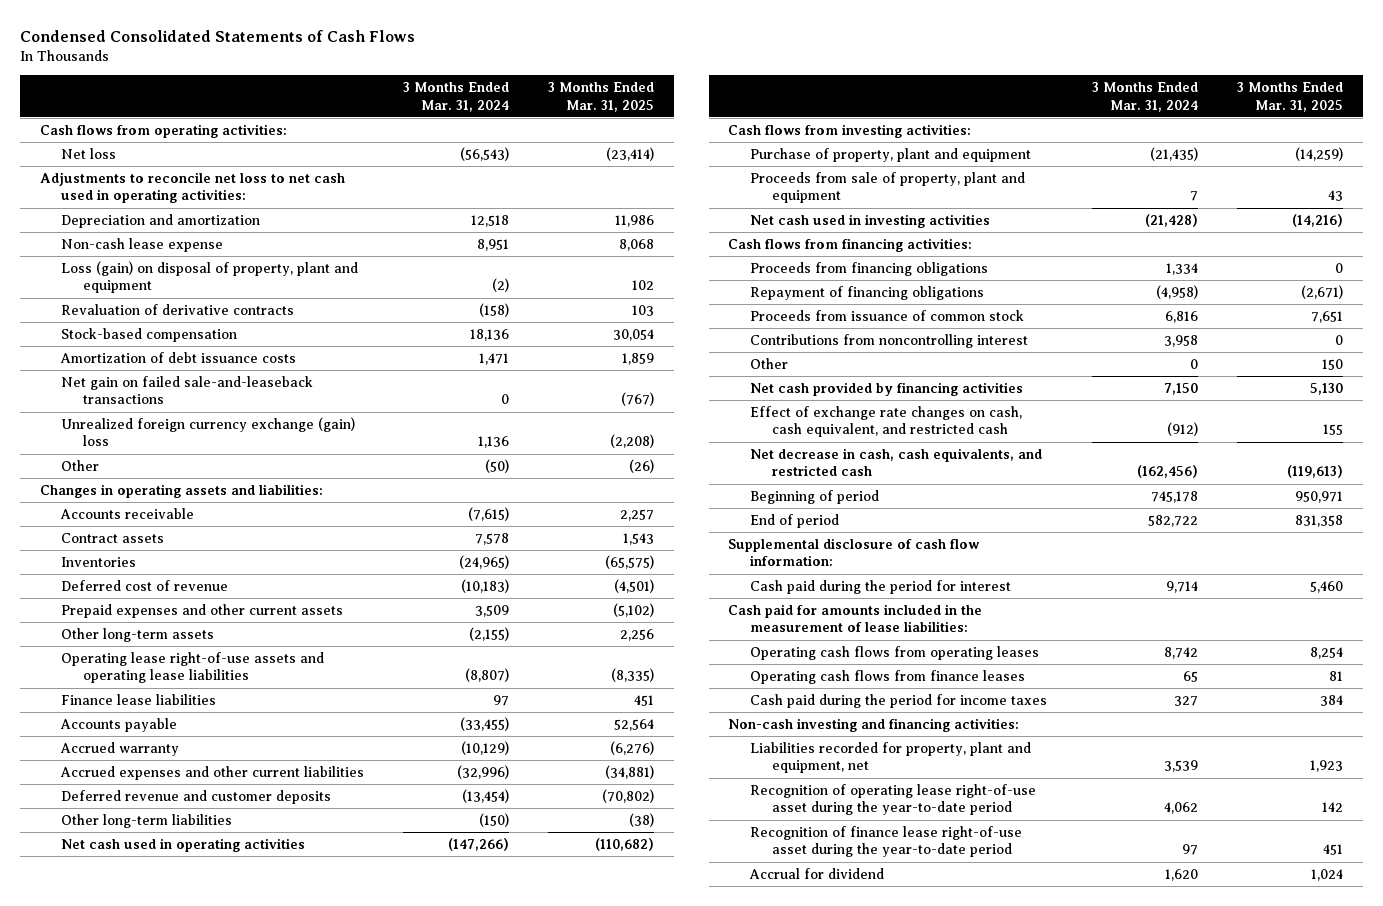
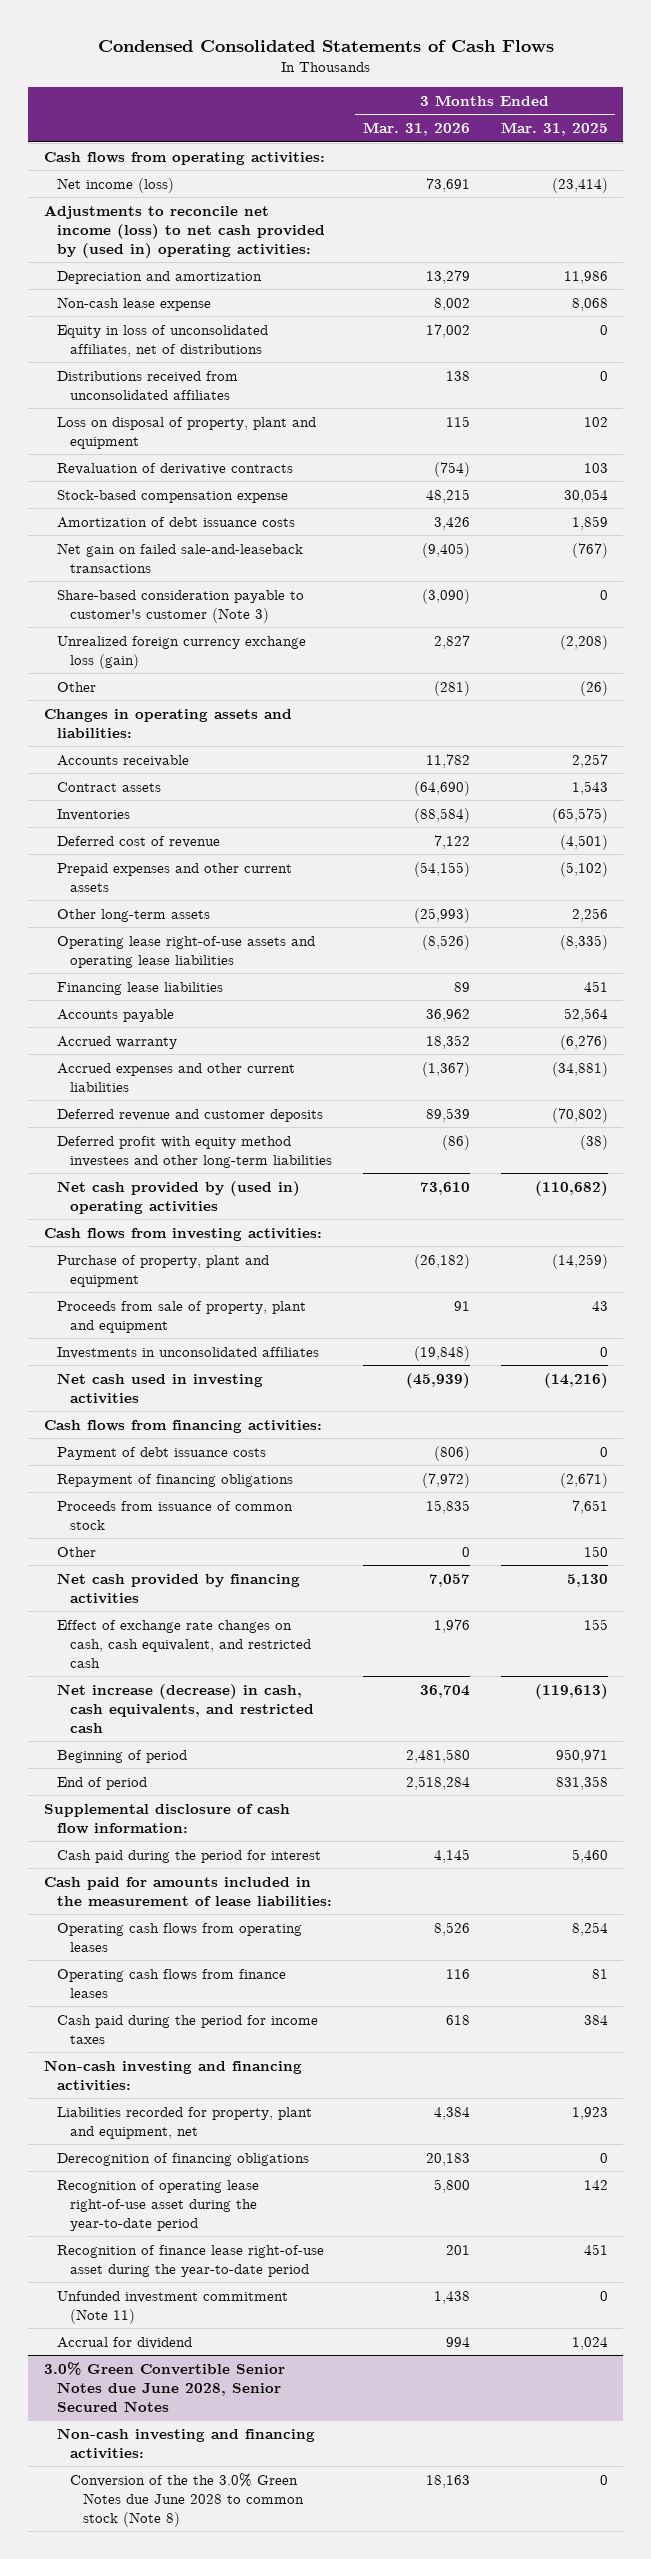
[403,82,510,112] 3 Months Ended Mar. 31, 2024 -> none
none -> [362,122,470,137] Mar. 31, 2026
[61,147,117,159] Net loss -> [56,177,174,193] Net income (loss)
[39,171,345,204] Adjustments to reconcile net loss to net cash used in operating activities: -> [43,204,325,258] Adjustments to reconcile net income (loss) to net cash provided by (used in) operating activities:
none -> [56,324,268,357] Equity in loss of unconsolidated affiliates, net of distributions
none -> [56,370,238,400] Distributions received from unconsolidated affiliates
[61,260,359,294] Loss (gain) on disposal of property, plant and equipment -> [56,416,316,449] Loss on disposal of property, plant and equipment
[61,327,238,342] Stock-based compensation -> [56,489,288,503] Stock-based compensation expense
none -> [56,589,304,623] Share-based consideration payable to customer's customer (Note 3)
[61,416,356,447] Unrealized foreign currency exchange (gain) loss -> [56,635,306,669] Unrealized foreign currency exchange loss (gain)
[61,693,217,705] Finance lease liabilities -> [56,981,223,995] Financing lease liabilities
[61,813,233,828] Other long-term liabilities -> [56,1135,332,1168] Deferred profit with equity method investees and other long-term liabilities
[61,837,306,852] Net cash used in operating activities -> [56,1180,300,1214] Net cash provided by (used in) operating activities
none -> [56,1346,319,1359] Investments in unconsolidated affiliates
[750,261,989,276] Proceeds from financing obligations -> none
none -> [56,1446,266,1460] Payment of debt issuance costs
[750,333,1029,348] Contributions from noncontrolling interest -> none
[750,447,1043,477] Net decrease in cash, cash equivalents, and restricted cash -> [56,1683,314,1733] Net increase (decrease) in cash, cash equivalents, and restricted cash
none -> [56,2152,309,2166] Derecognition of financing obligations
none -> [56,2290,288,2324] Unfunded investment commitment (Note 11)
none -> [43,2361,285,2412] 3.0% Green Convertible Senior Notes due June 2028, Senior Secured Notes
none -> [56,2427,315,2459] Non-cash investing and financing activities:
none -> [69,2472,304,2527] Conversion of the the 3.0% Green Notes due June 2028 to common stock (Note 8)

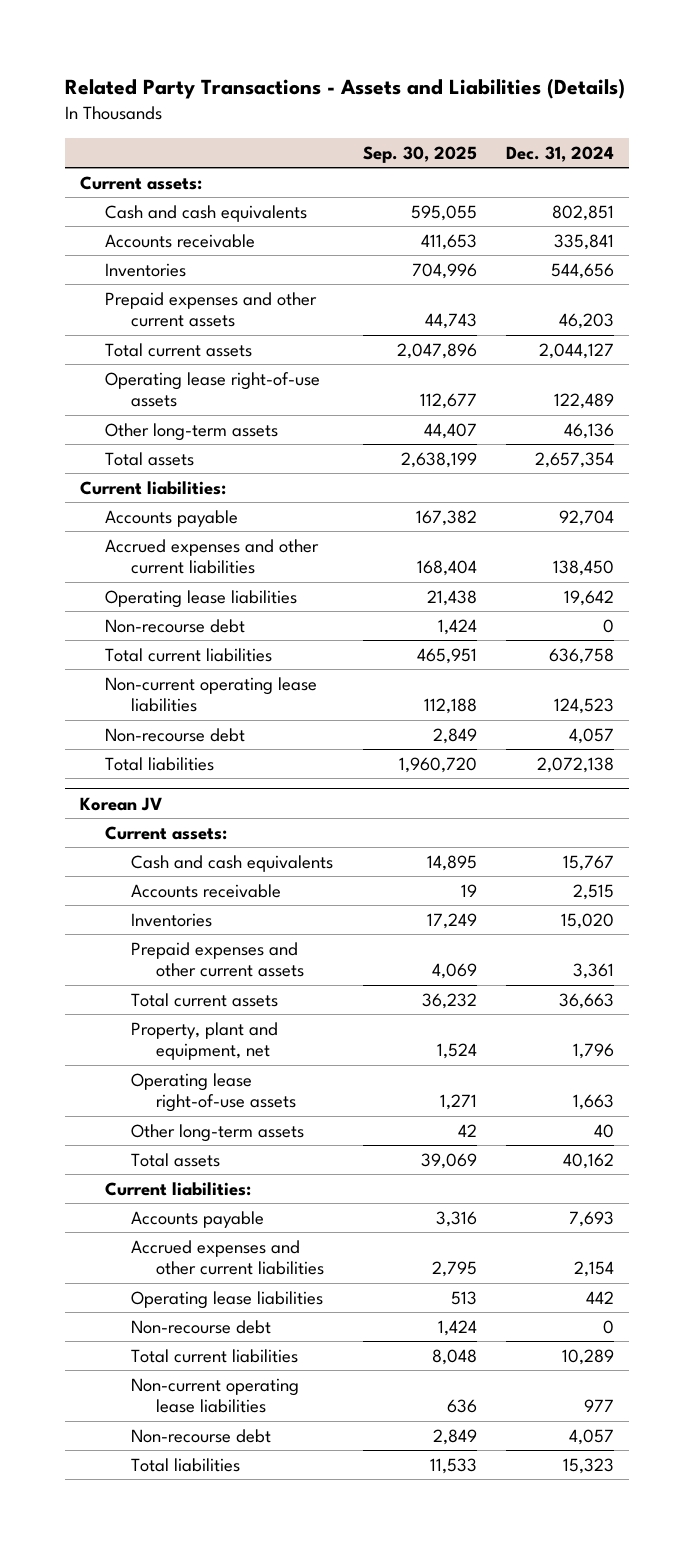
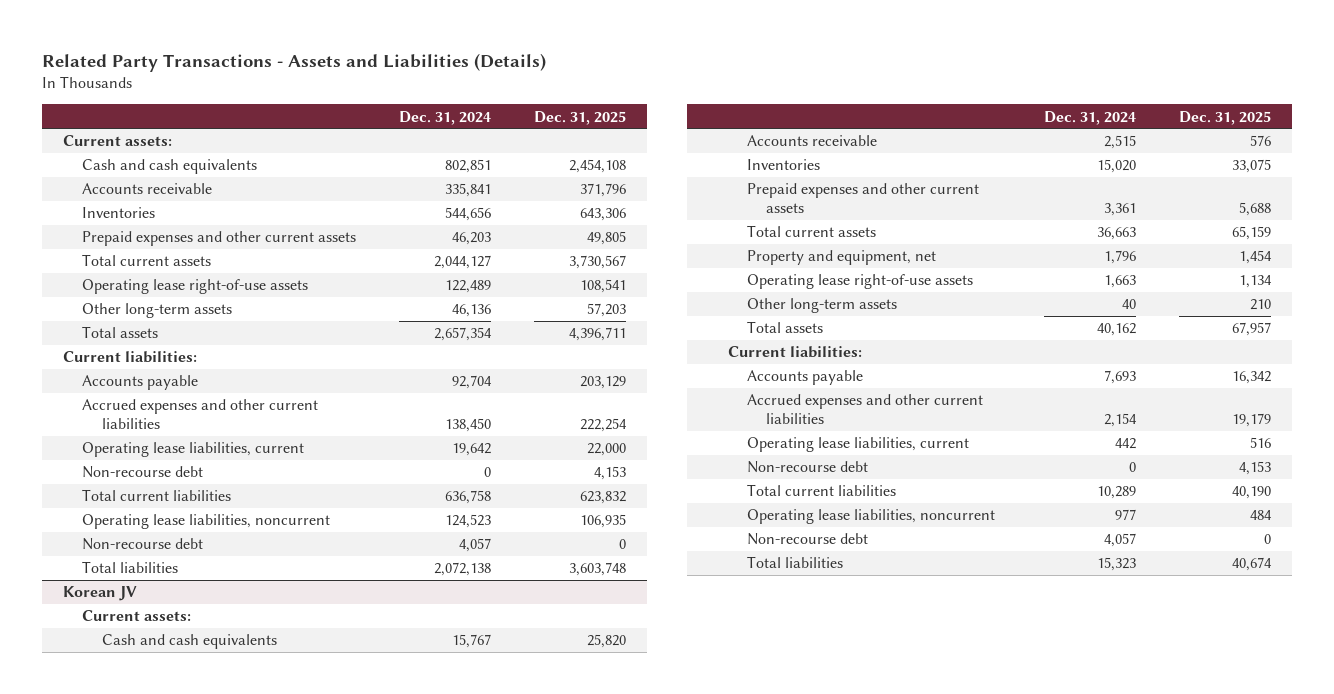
[362,145,477,163] Sep. 30, 2025 -> none
none -> [533,110,626,125] Dec. 31, 2025
[105,589,298,608] Operating lease liabilities -> [82,442,305,458] Operating lease liabilities, current
[105,676,318,713] Non-current operating lease liabilities -> [82,514,331,530] Operating lease liabilities, noncurrent
[130,1021,278,1061] Property, plant and equipment, net -> [746,250,936,266] Property and equipment, net
[130,1290,323,1309] Operating lease liabilities -> [746,437,969,453] Operating lease liabilities, current
[130,1377,299,1414] Non-current operating lease liabilities -> [746,509,995,525] Operating lease liabilities, noncurrent

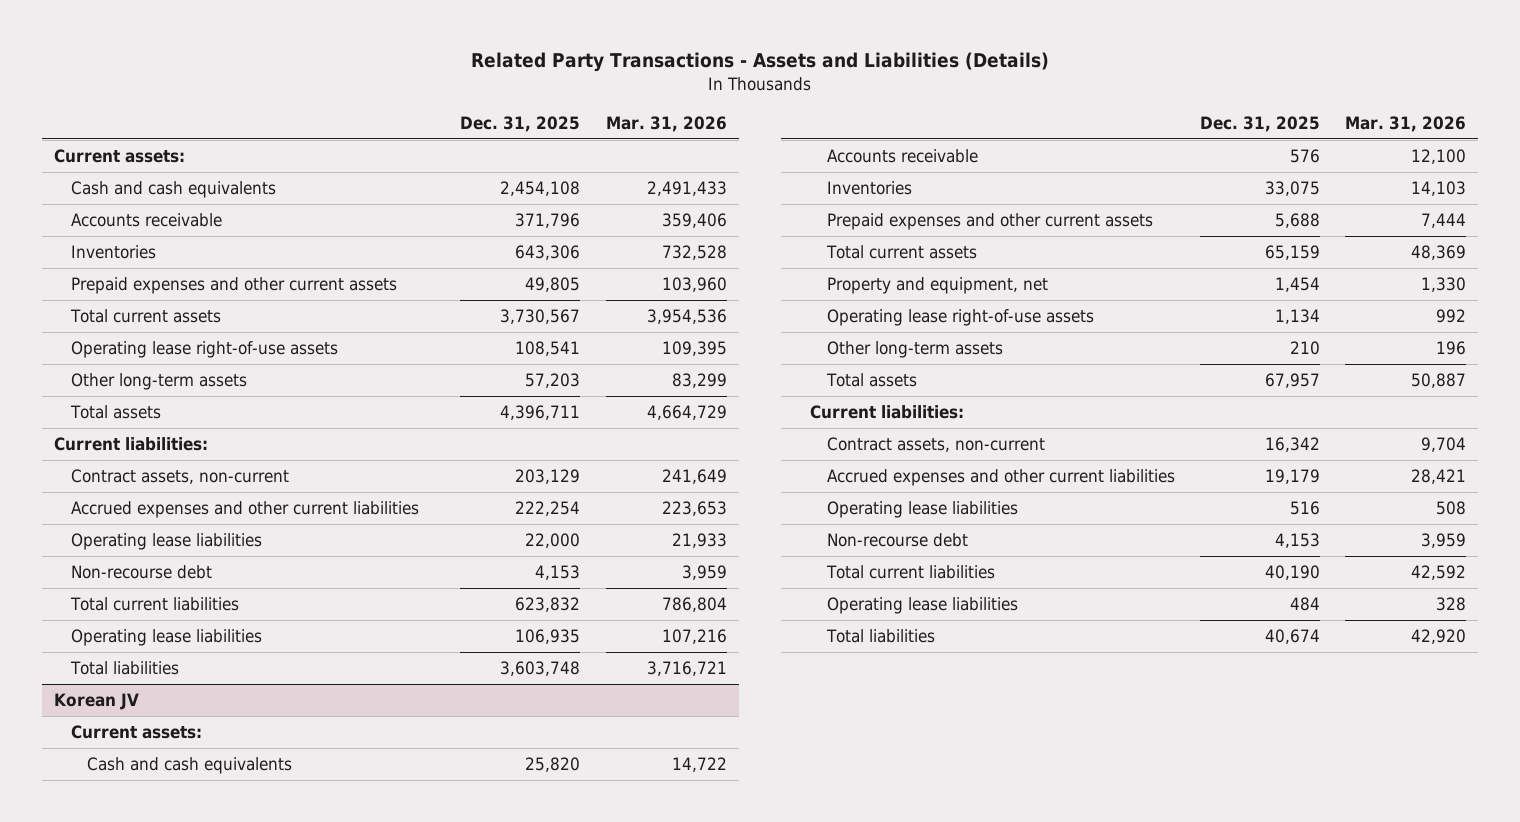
[399,110,492,125] Dec. 31, 2024 -> none
none -> [605,115,727,132] Mar. 31, 2026
[82,375,199,391] Accounts payable -> [70,469,289,485] Contract assets, non-current
[82,442,305,458] Operating lease liabilities, current -> [70,533,262,551] Operating lease liabilities
[82,538,204,551] Non-recourse debt -> none
[82,514,331,530] Operating lease liabilities, noncurrent -> [70,629,262,647] Operating lease liabilities
[746,370,863,386] Accounts payable -> [826,437,1045,453] Contract assets, non-current
[746,437,969,453] Operating lease liabilities, current -> [826,501,1018,519] Operating lease liabilities
[746,533,868,546] Non-recourse debt -> none
[746,509,995,525] Operating lease liabilities, noncurrent -> [826,597,1018,615] Operating lease liabilities

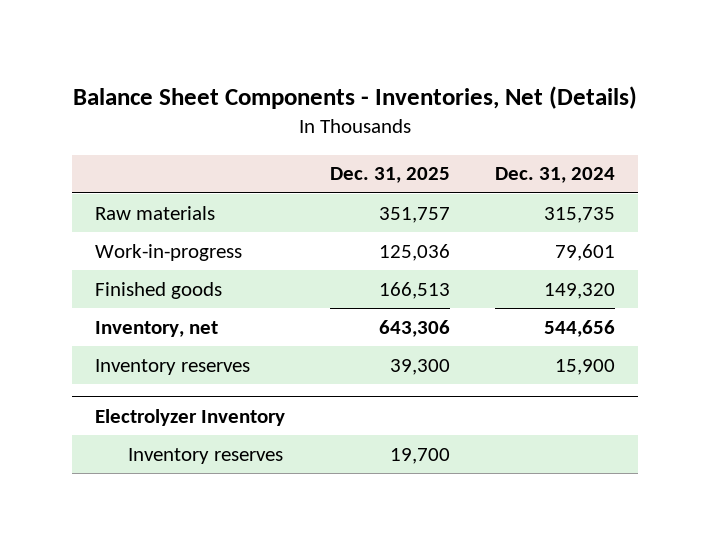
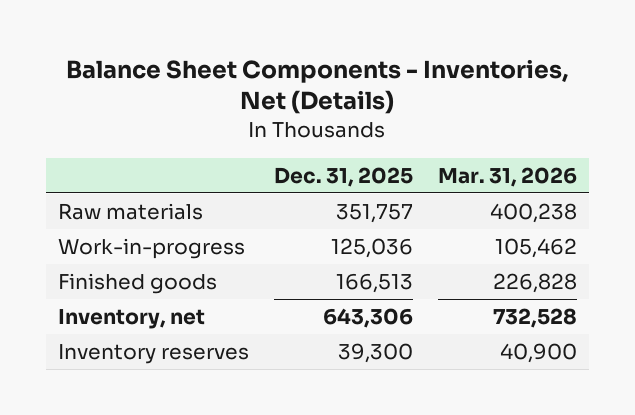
[495,167,616,184] Dec. 31, 2024 -> none
none -> [437,166,577,187] Mar. 31, 2026
[94,408,285,426] Electrolyzer Inventory -> none
[128,447,284,464] Inventory reserves -> none

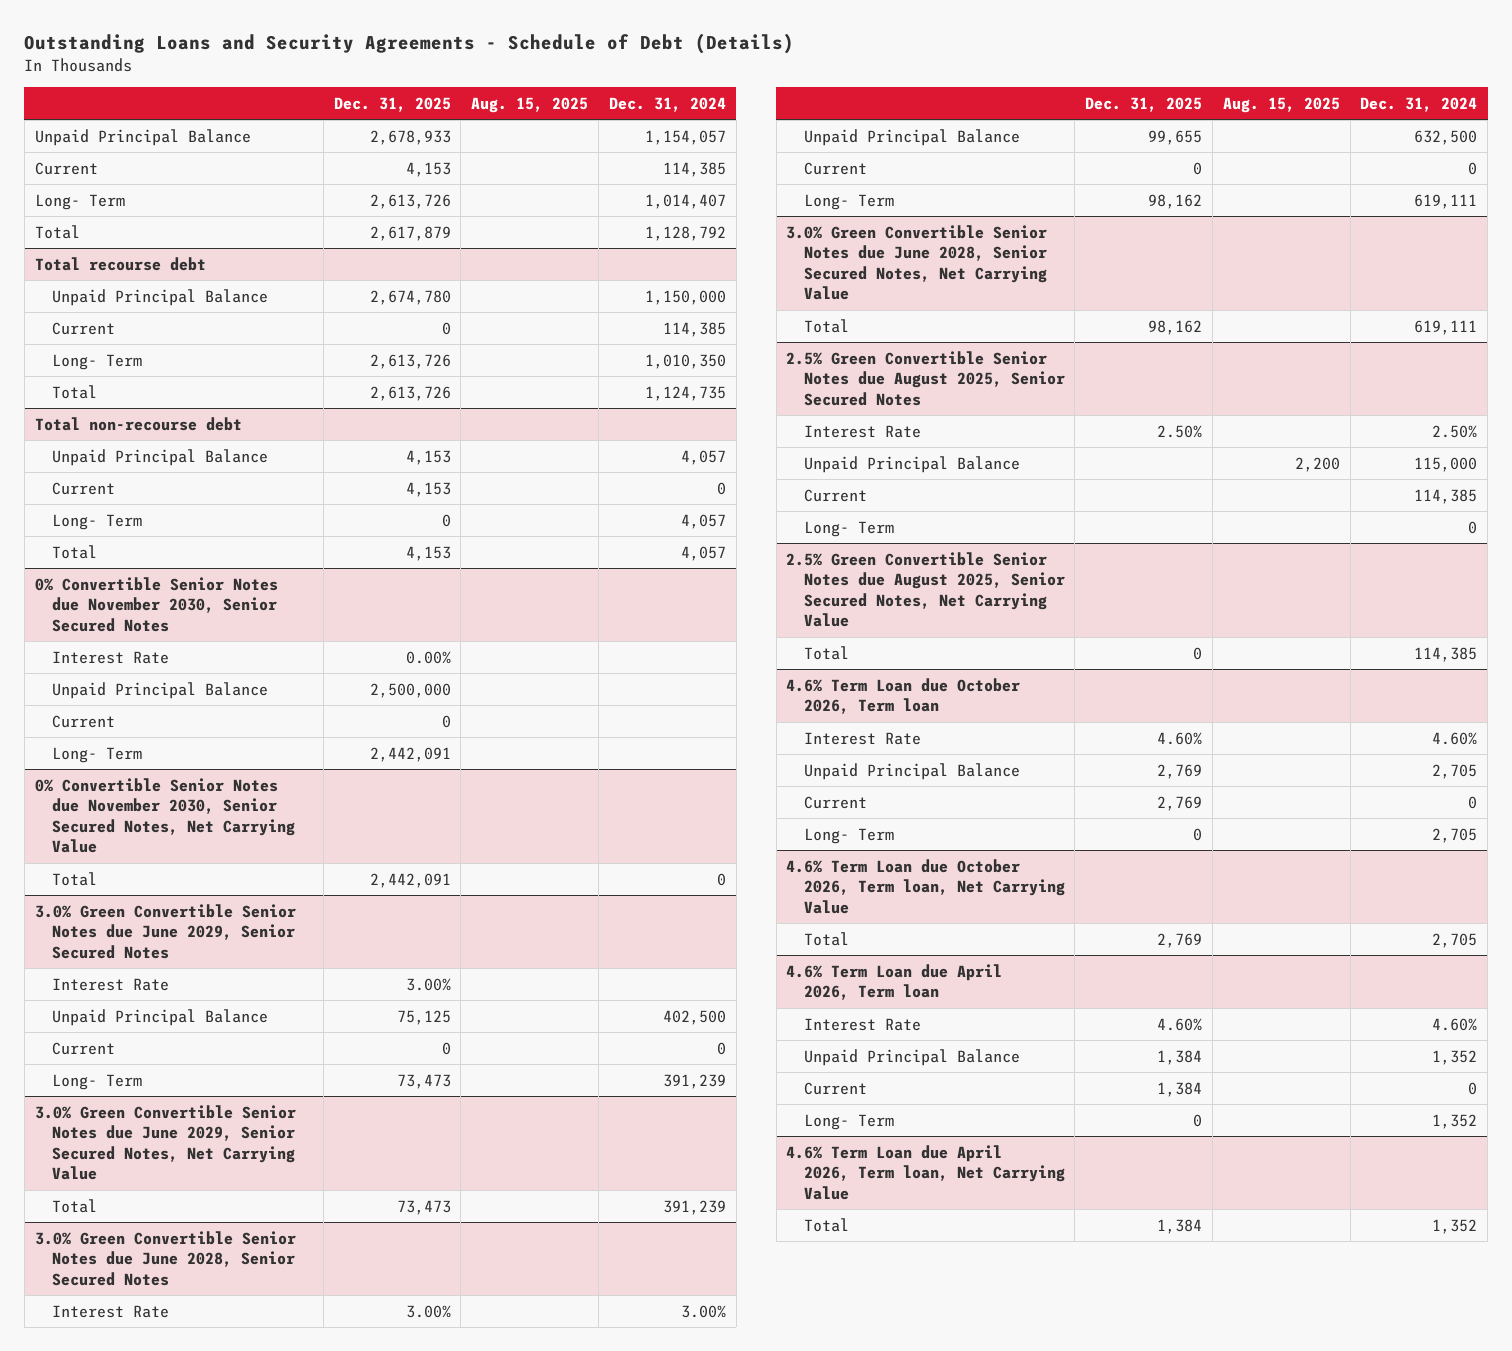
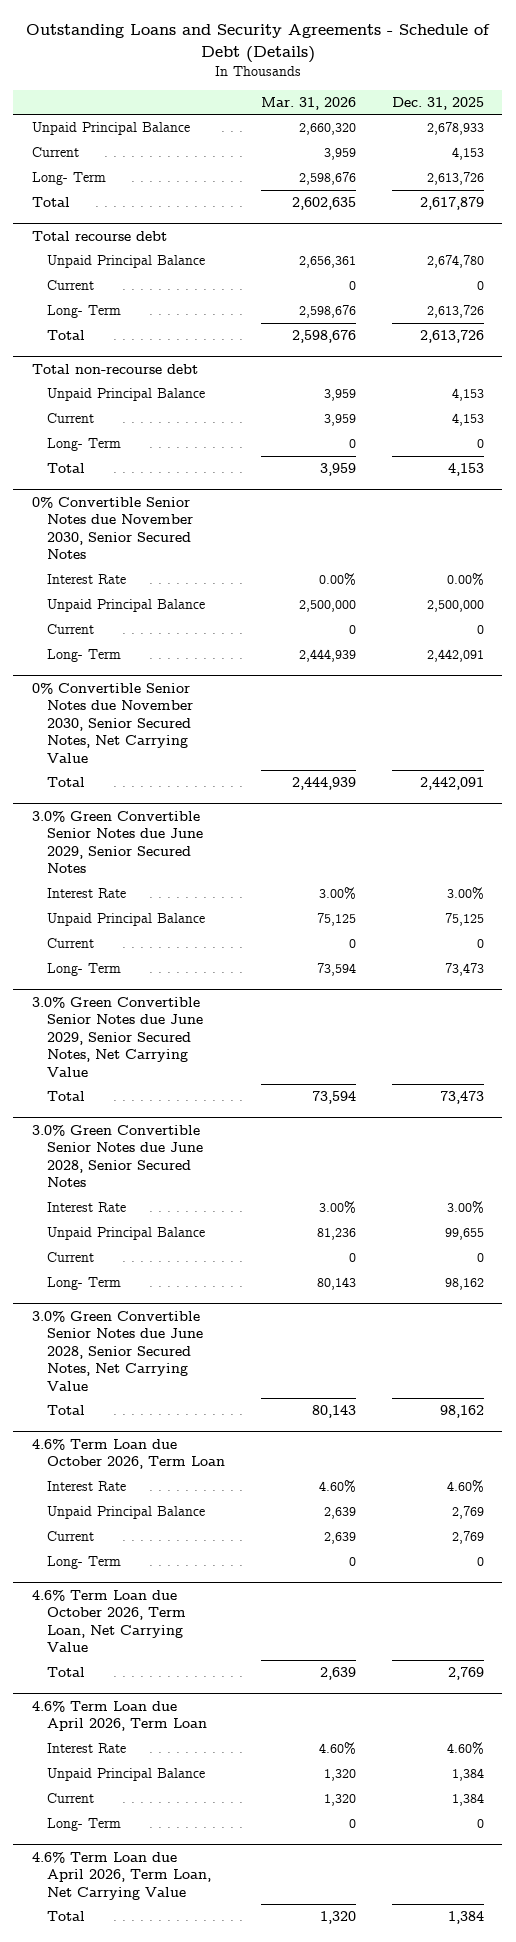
[471,96,589,113] Aug. 15, 2025 -> none
[608,96,726,112] Dec. 31, 2024 -> none
none -> [261,97,357,111] Mar. 31, 2026
[786,350,1065,406] 2.5% Green Convertible Senior Notes due August 2025, Senior Secured Notes -> none
[803,424,921,438] Interest Rate -> none
[803,455,1020,473] Unpaid Principal Balance -> none
[803,488,867,502] Current -> none
[803,520,894,537] Long- Term -> none
[786,551,1065,628] 2.5% Green Convertible Senior Notes due August 2025, Senior Secured Notes, Net Carrying Value -> none
[803,645,849,660] Total -> none
[786,677,1021,715] 4.6% Term Loan due October 2026, Term loan -> [31,1438,226,1470] 4.6% Term Loan due October 2026, Term Loan
[786,858,1065,914] 4.6% Term Loan due October 2026, Term loan, Net Carrying Value -> [31,1589,187,1653] 4.6% Term Loan due October 2026, Term Loan, Net Carrying Value
[786,963,1003,1001] 4.6% Term Loan due April 2026, Term loan -> [31,1700,208,1732] 4.6% Term Loan due April 2026, Term Loan
[786,1144,1065,1200] 4.6% Term Loan due April 2026, Term loan, Net Carrying Value -> [31,1851,212,1900] 4.6% Term Loan due April 2026, Term Loan, Net Carrying Value

